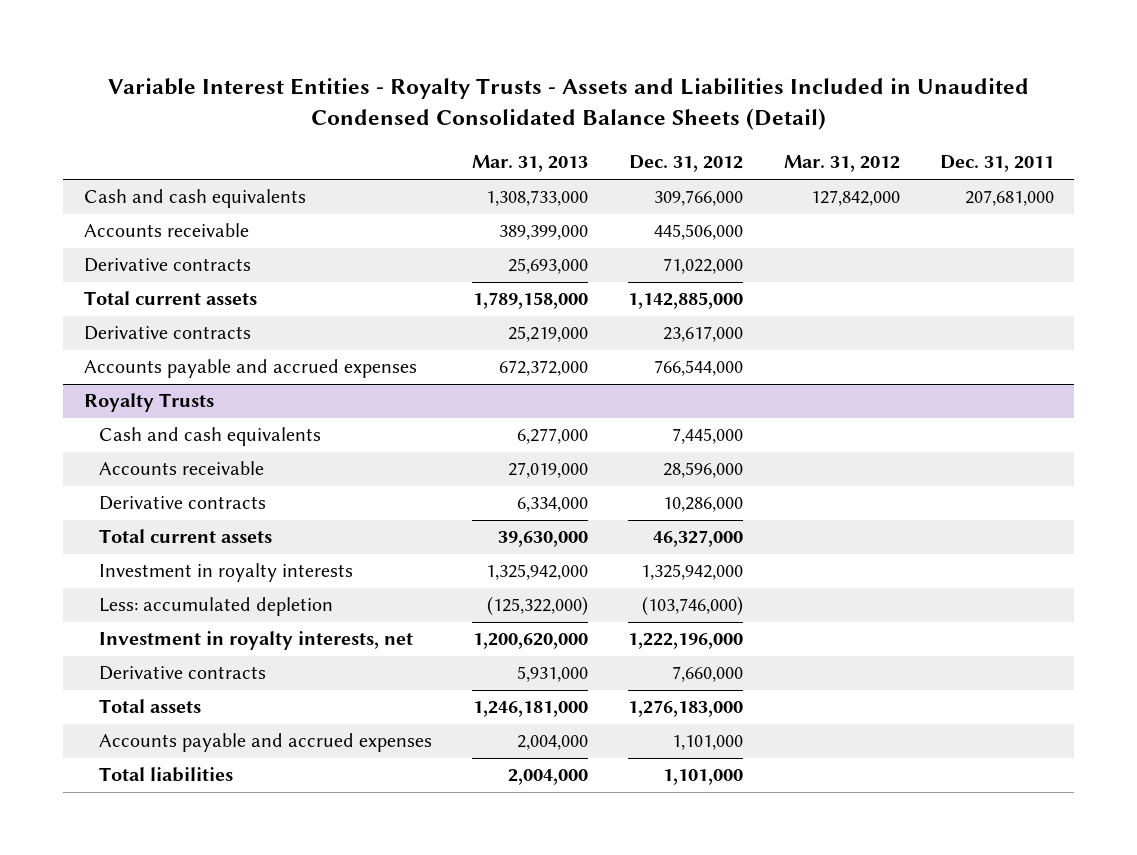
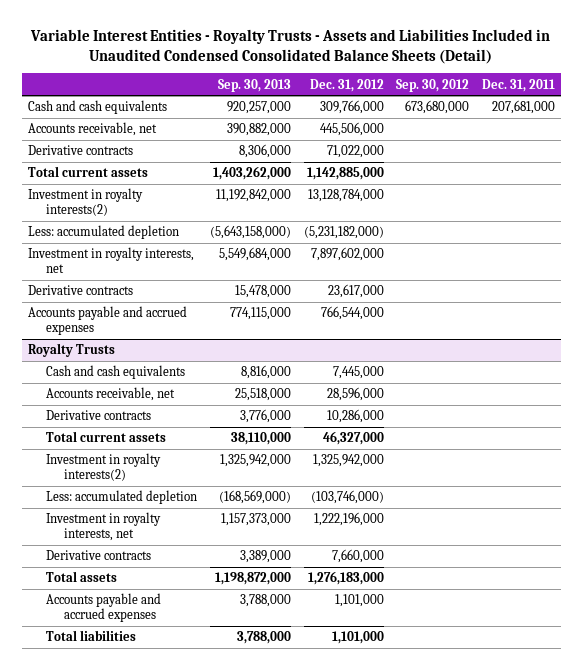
[472,155,589,173] Mar. 31, 2013 -> none
[783,155,900,173] Mar. 31, 2012 -> none
none -> [217,78,291,92] Sep. 30, 2013
none -> [396,78,470,92] Sep. 30, 2012
[83,223,249,238] Accounts receivable -> [28,122,158,137] Accounts receivable, net
none -> [28,188,144,217] Investment in royalty interests(2)
none -> [28,225,180,240] Less: accumulated depletion
none -> [28,247,195,274] Investment in royalty interests, net
[99,461,265,476] Accounts receivable -> [46,387,176,402] Accounts receivable, net
[99,563,354,583] Investment in royalty interests -> [46,453,162,482] Investment in royalty interests(2)

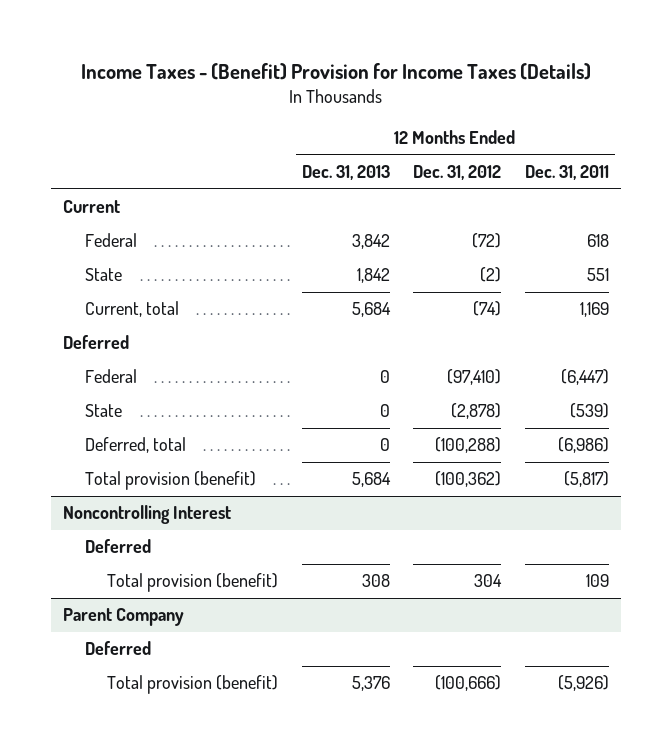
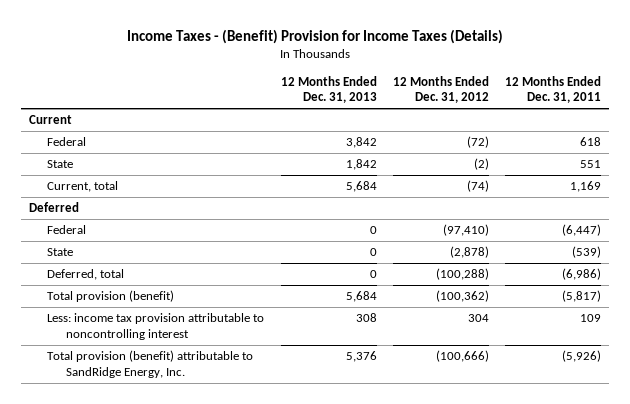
[63,505,232,525] Noncontrolling Interest -> none
[85,539,152,554] Deferred -> none
[63,608,185,627] Parent Company -> none
[85,641,152,656] Deferred -> none
[106,573,278,593] Total provision (benefit) -> [47,313,265,340] Less: income tax provision attributable to noncontrolling interest
[106,675,278,695] Total provision (benefit) -> [47,350,254,378] Total provision (benefit) attributable to SandRidge Energy, Inc.

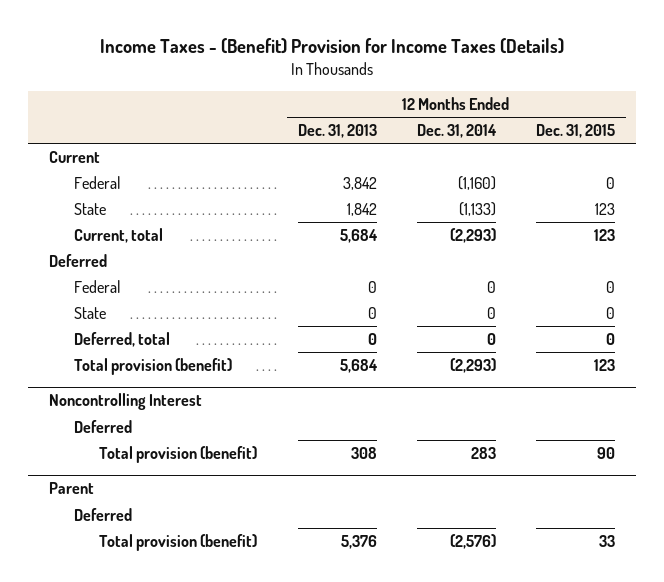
[392,75,489,104] 12 Months Ended Dec. 31, 2012 -> none
[505,75,602,104] 12 Months Ended Dec. 31, 2011 -> none
none -> [416,123,497,138] Dec. 31, 2014
none -> [536,123,616,138] Dec. 31, 2015
[47,313,265,340] Less: income tax provision attributable to noncontrolling interest -> none
none -> [48,393,202,411] Noncontrolling Interest
none -> [73,419,132,433] Deferred
none -> [99,445,258,463] Total provision (benefit)
none -> [48,482,94,495] Parent
none -> [73,507,132,521] Deferred
[47,350,254,378] Total provision (benefit) attributable to SandRidge Energy, Inc. -> [99,533,258,551] Total provision (benefit)

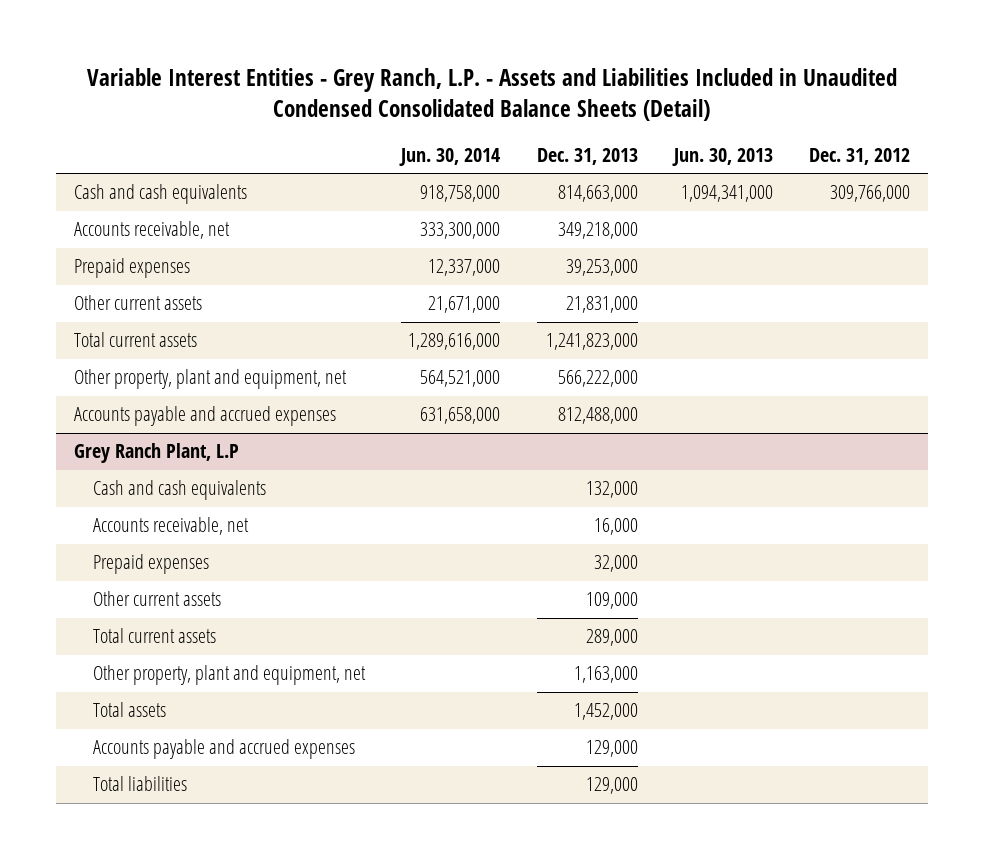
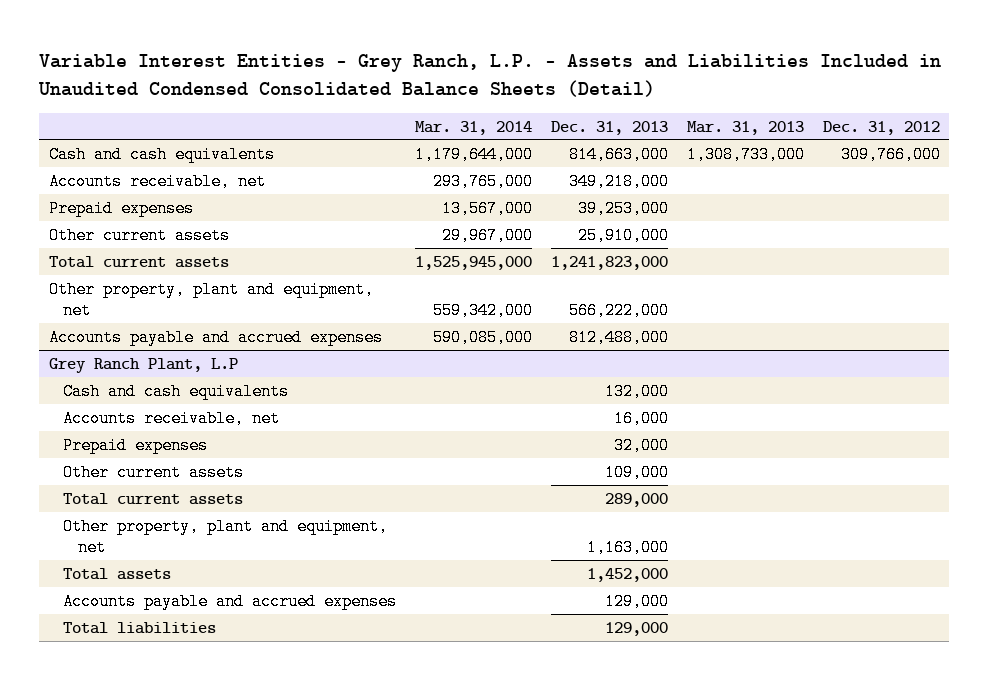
[399,147,501,166] Jun. 30, 2014 -> none
[671,147,773,166] Jun. 30, 2013 -> none
none -> [414,120,532,135] Mar. 31, 2014
none -> [686,120,804,135] Mar. 31, 2013
[565,296,638,314] 21,831,000 -> [577,226,669,244] 25,910,000

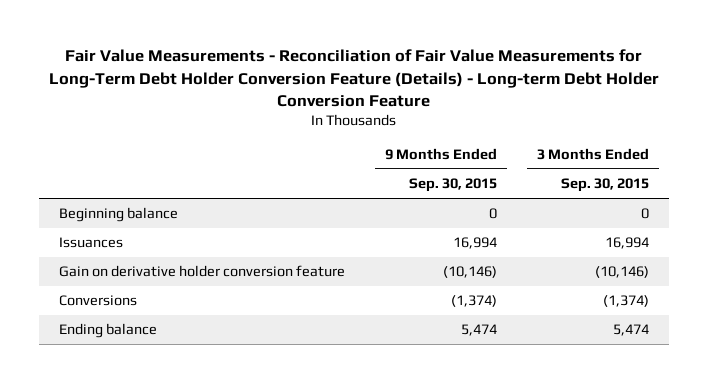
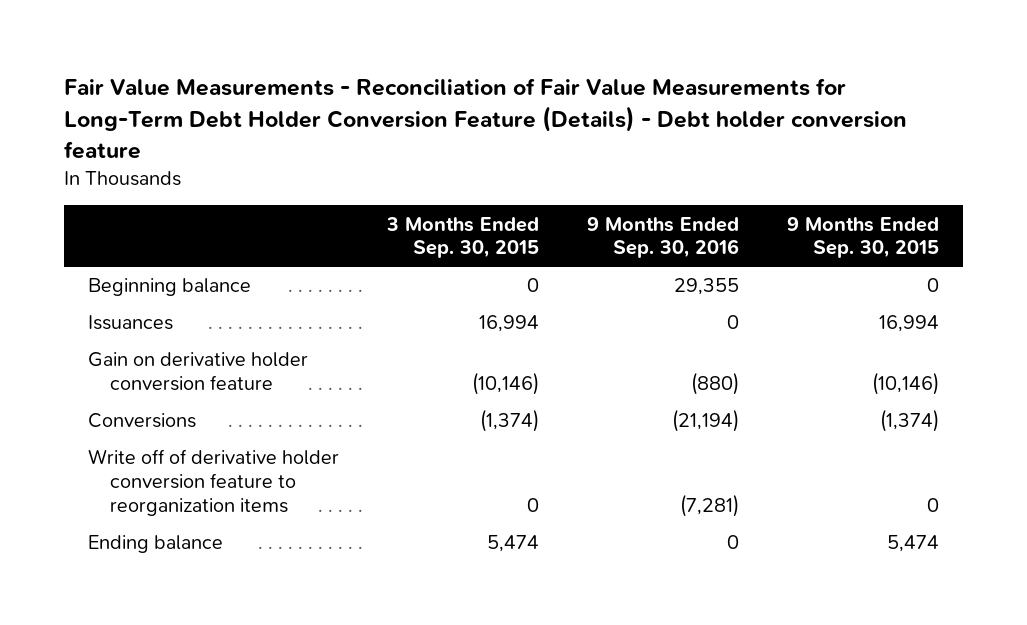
[49,49,660,107] Fair Value Measurements - Reconciliation of Fair Value Measurements for Long-Term Debt Holder Conversion Feature (Details) - Long-term Debt Holder Conversion Feature -> [63,78,907,159] Fair Value Measurements - Reconciliation of Fair Value Measurements for Long-Term Debt Holder Conversion Feature (Details) - Debt holder conversion feature
none -> [587,216,740,259] 9 Months Ended Sep. 30, 2016
none -> [87,449,339,517] Write off of derivative holder conversion feature to reorganization items

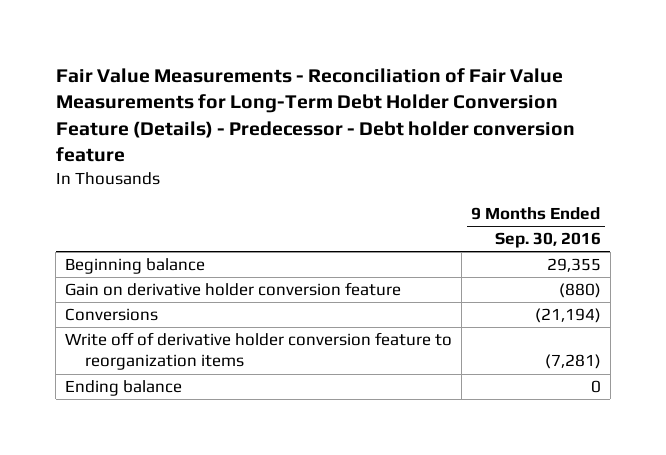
[63,78,907,159] Fair Value Measurements - Reconciliation of Fair Value Measurements for Long-Term Debt Holder Conversion Feature (Details) - Debt holder conversion feature -> [55,68,575,162] Fair Value Measurements - Reconciliation of Fair Value Measurements for Long-Term Debt Holder Conversion Feature (Details) - Predecessor - Debt holder conversion feature
[386,216,540,259] 3 Months Ended Sep. 30, 2015 -> none
[787,216,940,259] 9 Months Ended Sep. 30, 2015 -> none
[87,315,173,331] Issuances -> none

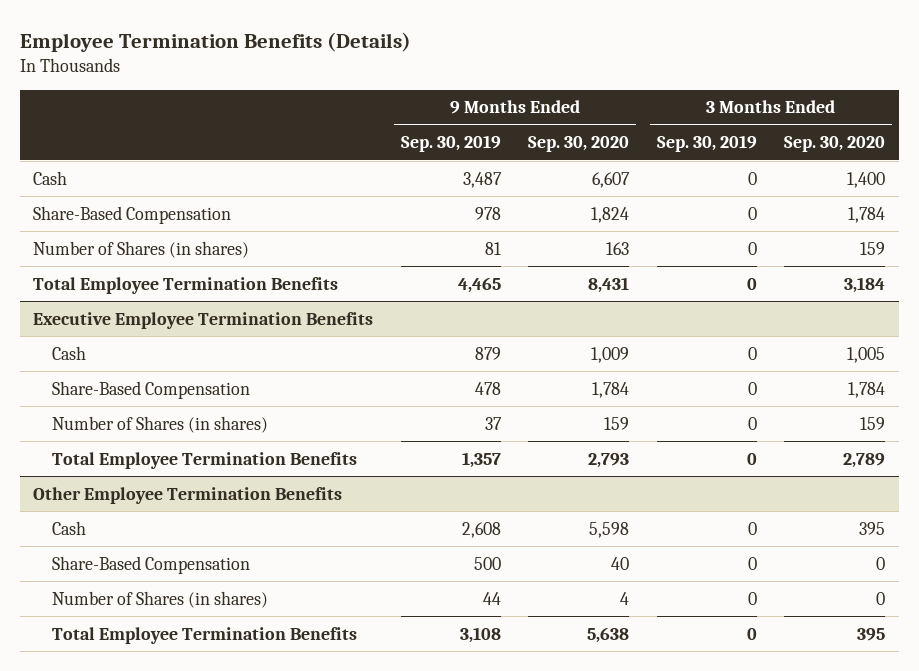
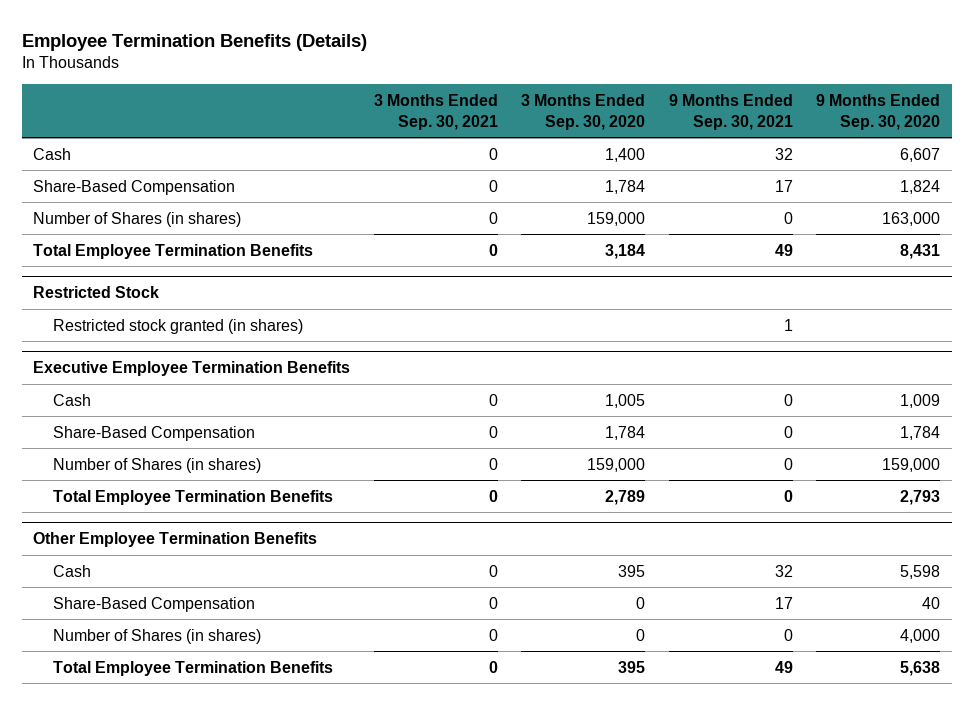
[400,135,501,153] Sep. 30, 2019 -> none
[656,135,757,153] Sep. 30, 2019 -> none
none -> [373,94,498,130] 3 Months Ended Sep. 30, 2021
none -> [668,94,793,130] 9 Months Ended Sep. 30, 2021
[606,241,630,255] 163 -> [882,211,941,226] 163,000
[860,241,886,255] 159 -> [587,211,646,226] 159,000
none -> [33,286,160,299] Restricted Stock
none -> [53,318,304,334] Restricted stock granted (in shares)
[604,416,630,430] 159 -> [882,457,941,472] 159,000
[860,416,886,430] 159 -> [587,457,646,472] 159,000
[620,591,630,605] 4 -> [900,628,941,643] 4,000

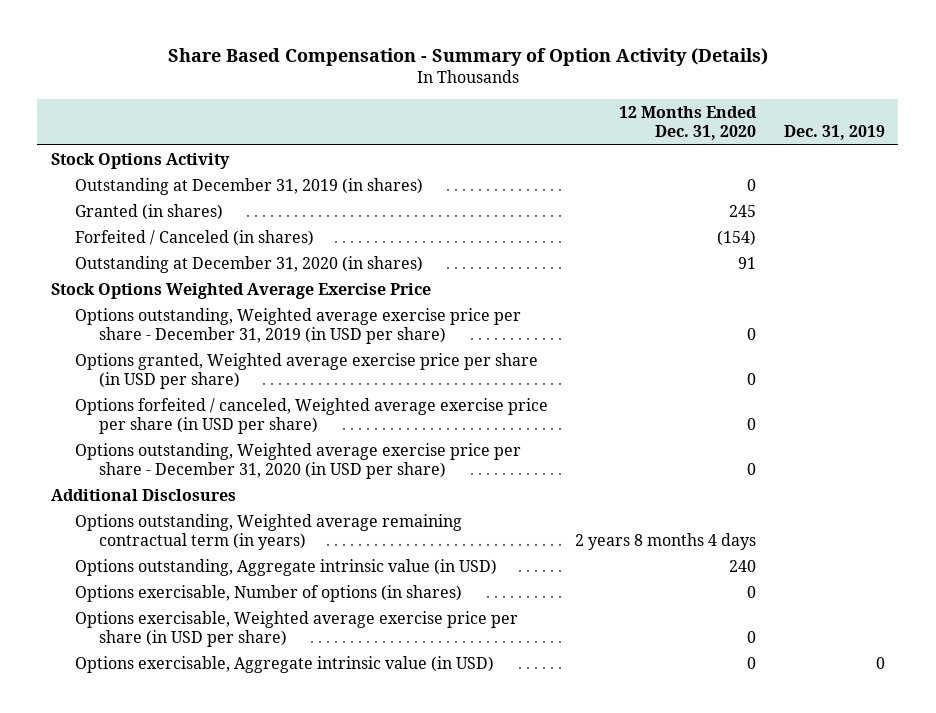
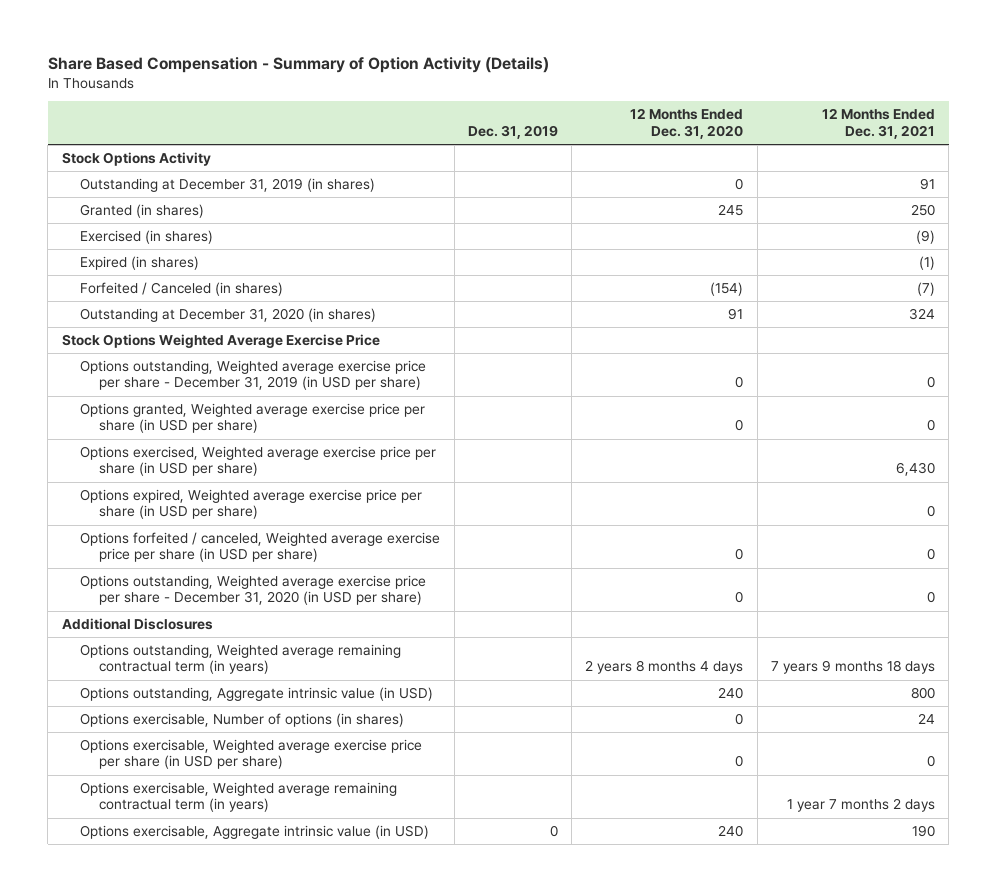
none -> [821,108,935,139] 12 Months Ended Dec. 31, 2021
none -> [80,230,214,245] Exercised (in shares)
none -> [80,256,200,271] Expired (in shares)
none -> [80,446,437,477] Options exercised, Weighted average exercise price per share (in USD per share)
none -> [80,489,423,520] Options expired, Weighted average exercise price per share (in USD per share)
none -> [80,782,398,813] Options exercisable, Weighted average remaining contractual term (in years)
[747,656,757,669] 0 -> [718,825,744,838] 240

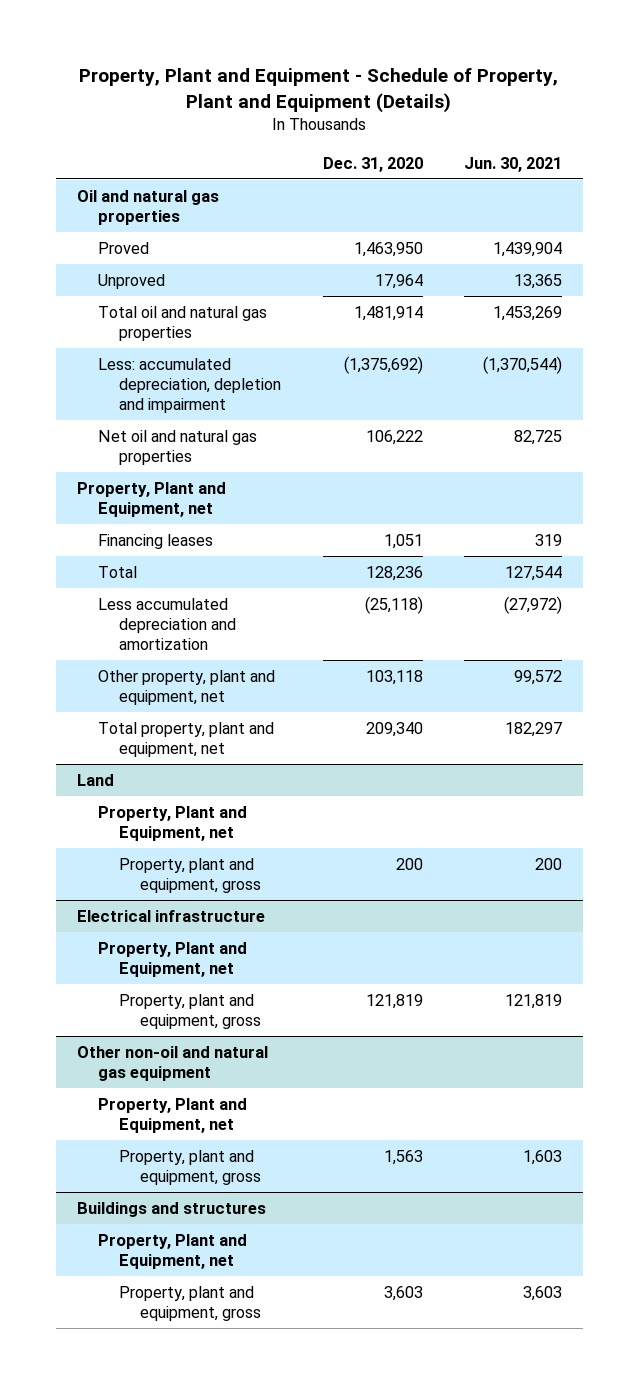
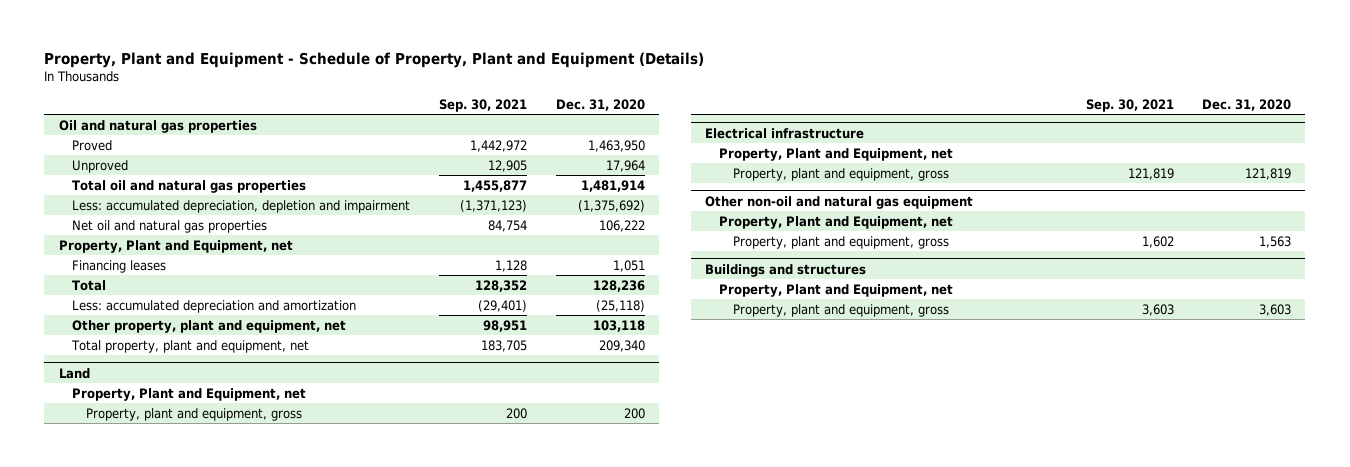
[463,156,562,172] Jun. 30, 2021 -> none
none -> [438,98,527,112] Sep. 30, 2021
[97,598,237,650] Less accumulated depreciation and amortization -> [72,299,357,313] Less: accumulated depreciation and amortization

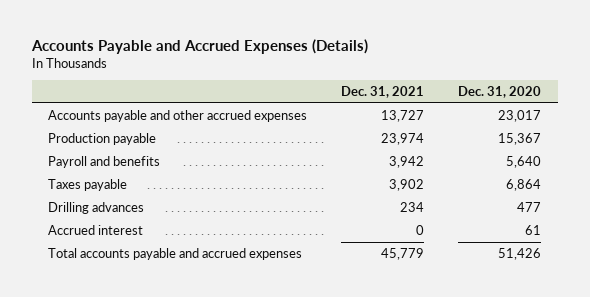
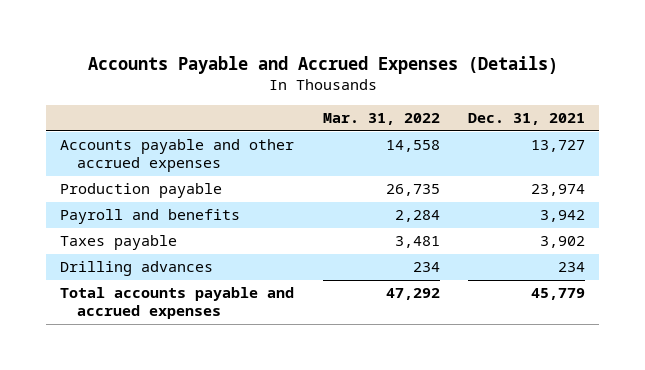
[458,86,542,99] Dec. 31, 2020 -> none
none -> [322,113,440,126] Mar. 31, 2022
[48,224,144,235] Accrued interest -> none

